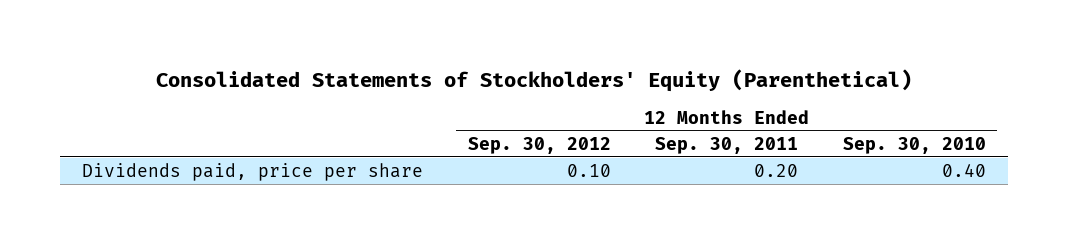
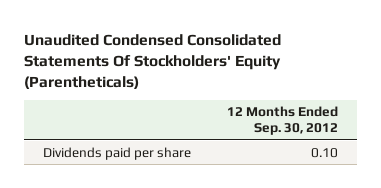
[155,68,912,92] Consolidated Statements of Stockholders' Equity (Parenthetical) -> [24,34,282,89] Unaudited Condensed Consolidated Statements Of Stockholders' Equity (Parentheticals)
[655,136,799,154] Sep. 30, 2011 -> none
[842,136,986,154] Sep. 30, 2010 -> none
[82,163,424,182] Dividends paid, price per share -> [42,146,191,160] Dividends paid per share

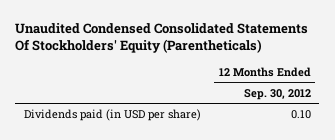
[42,146,191,160] Dividends paid per share -> [24,109,202,122] Dividends paid (in USD per share)

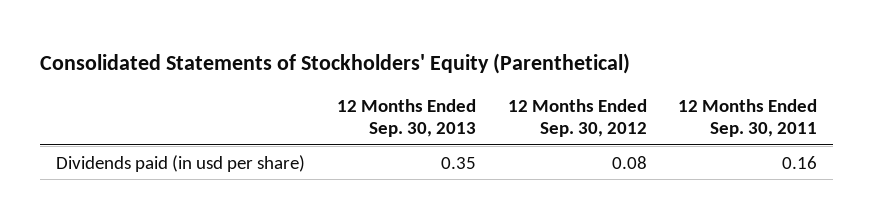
[15,22,309,54] Unaudited Condensed Consolidated Statements Of Stockholders' Equity (Parentheticals) -> [40,52,631,74] Consolidated Statements of Stockholders' Equity (Parenthetical)
none -> [336,98,476,138] 12 Months Ended Sep. 30, 2013
none -> [678,98,818,138] 12 Months Ended Sep. 30, 2011
[24,109,202,122] Dividends paid (in USD per share) -> [56,154,306,172] Dividends paid (in usd per share)
[290,110,311,120] 0.10 -> [611,155,647,169] 0.08

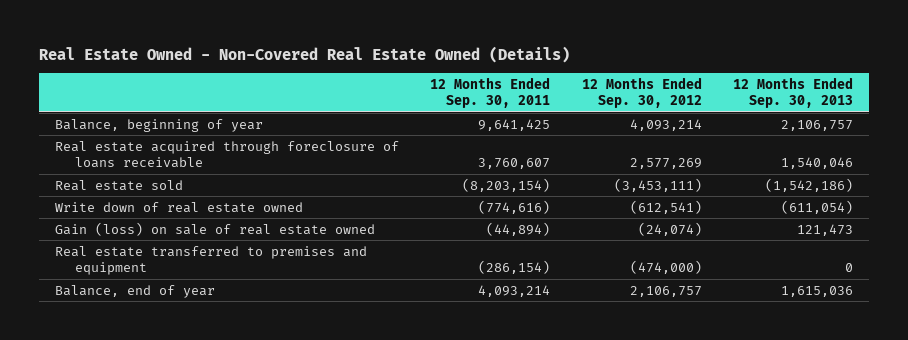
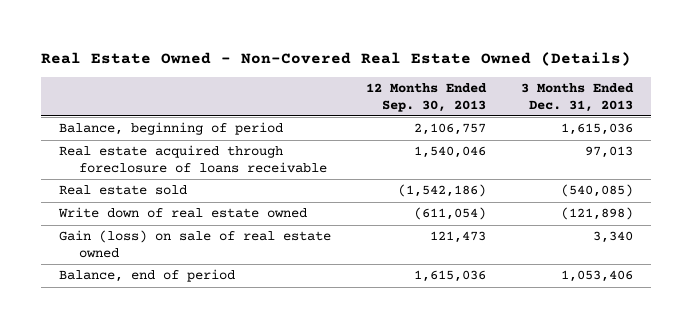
[430,76,551,109] 12 Months Ended Sep. 30, 2011 -> none
[581,76,702,109] 12 Months Ended Sep. 30, 2012 -> none
none -> [521,83,635,112] 3 Months Ended Dec. 31, 2013
[54,118,263,132] Balance, beginning of year -> [58,122,283,136] Balance, beginning of period
[54,245,367,276] Real estate transferred to premises and equipment -> none
[54,284,215,298] Balance, end of year -> [58,269,235,283] Balance, end of period

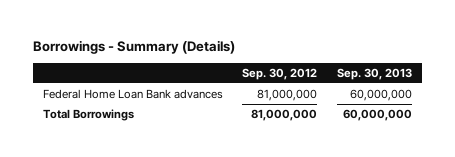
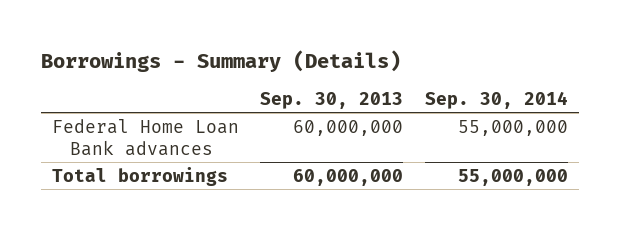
[242,67,318,80] Sep. 30, 2012 -> none
none -> [425,90,569,109] Sep. 30, 2014
[42,108,134,121] Total Borrowings -> [51,166,228,186] Total borrowings

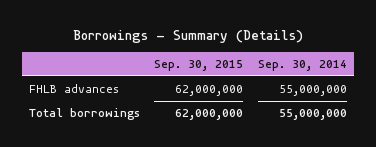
[260,91,404,109] Sep. 30, 2013 -> none
none -> [154,60,244,72] Sep. 30, 2015
[51,118,239,156] Federal Home Loan Bank advances -> [29,83,120,93] FHLB advances

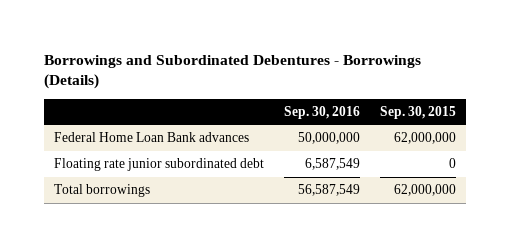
[72,30,303,44] Borrowings - Summary (Details) -> [43,54,421,90] Borrowings and Subordinated Debentures - Borrowings (Details)
[257,60,347,72] Sep. 30, 2014 -> none
none -> [283,106,360,120] Sep. 30, 2016
[29,83,120,93] FHLB advances -> [53,132,249,143] Federal Home Loan Bank advances
none -> [53,158,264,172] Floating rate junior subordinated debt

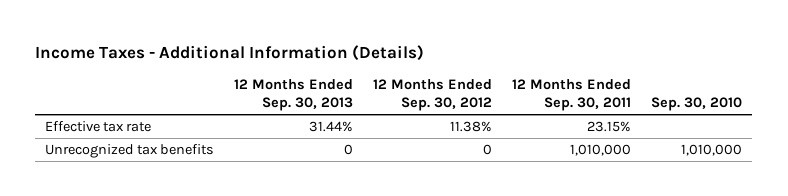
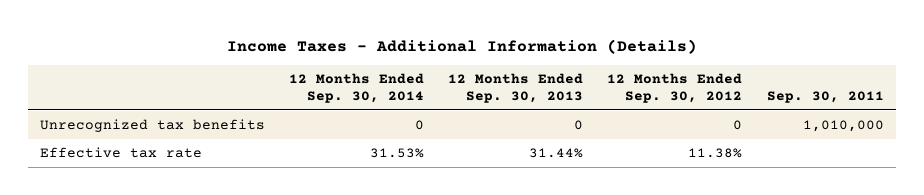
[512,78,632,112] 12 Months Ended Sep. 30, 2011 -> none
[651,97,743,112] Sep. 30, 2010 -> none
none -> [289,73,425,104] 12 Months Ended Sep. 30, 2014
none -> [766,91,884,104] Sep. 30, 2011
[45,121,152,133] Effective tax rate -> [40,147,203,159] Effective tax rate

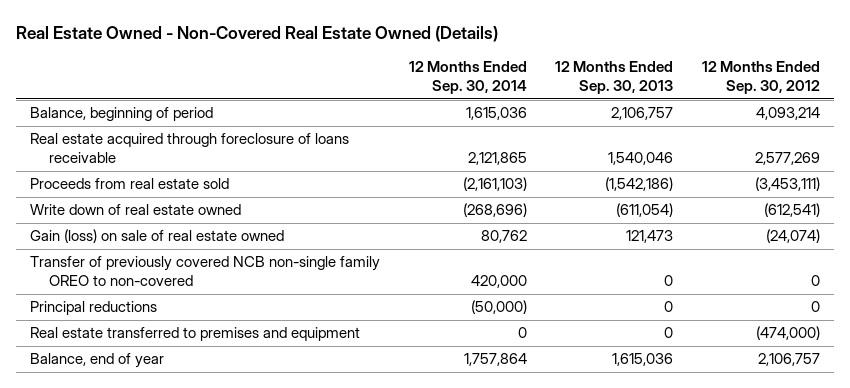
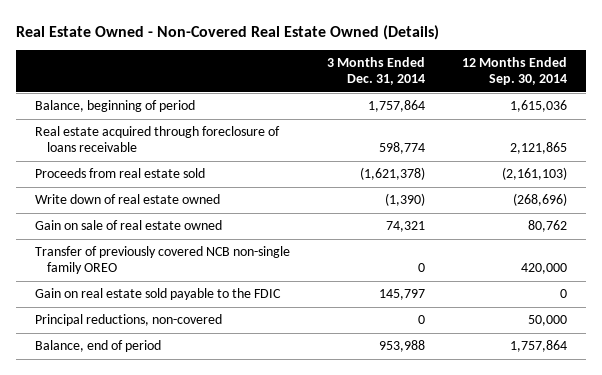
[555,61,674,95] 12 Months Ended Sep. 30, 2013 -> none
[702,61,821,95] 12 Months Ended Sep. 30, 2012 -> none
none -> [326,57,425,86] 3 Months Ended Dec. 31, 2014
[29,327,360,342] Real estate transferred to premises and equipment -> none
[29,229,284,244] Gain (loss) on sale of real estate owned -> [34,220,222,231] Gain on sale of real estate owned
[29,256,380,287] Transfer of previously covered NCB non-single family OREO to non-covered -> [34,246,290,274] Transfer of previously covered NCB non-single family OREO
none -> [34,288,281,301] Gain on real estate sold payable to the FDIC
[29,301,157,316] Principal reductions -> [34,314,222,327] Principal reductions, non-covered
[470,300,527,315] (50,000) -> [528,315,568,327] 50,000
[29,353,164,369] Balance, end of year -> [34,340,161,353] Balance, end of period

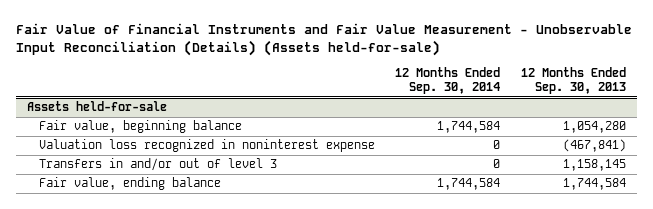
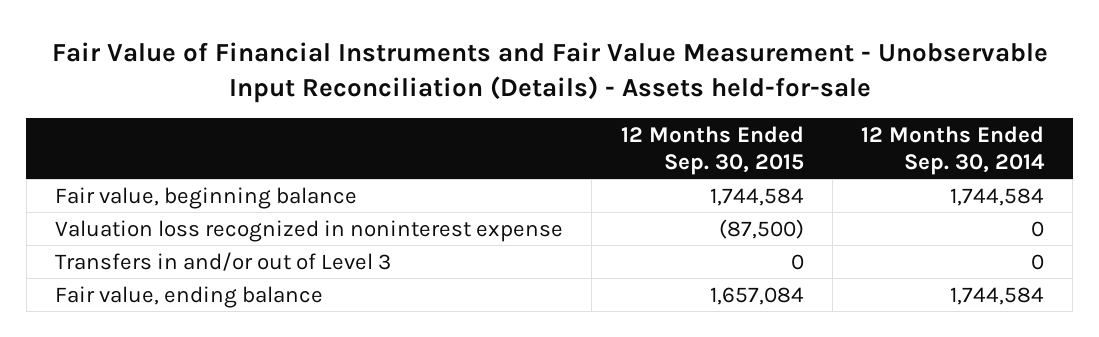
[16,23,633,57] Fair Value of Financial Instruments and Fair Value Measurement - Unobservable Input Reconciliation (Details) (Assets held-for-sale) -> [51,42,1048,103] Fair Value of Financial Instruments and Fair Value Measurement - Unobservable Input Reconciliation (Details) - Assets held-for-sale
[521,66,627,95] 12 Months Ended Sep. 30, 2013 -> none
none -> [620,125,804,175] 12 Months Ended Sep. 30, 2015
[26,101,167,112] Assets held-for-sale -> none
[38,158,277,172] Transfers in and/or out of level 3 -> [55,251,392,271] Transfers in and/or out of Level 3

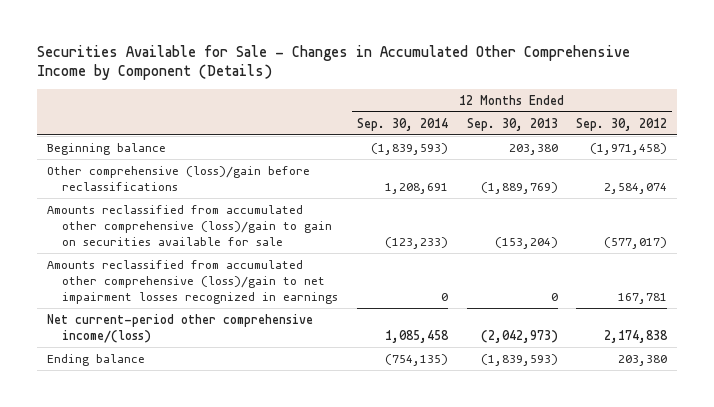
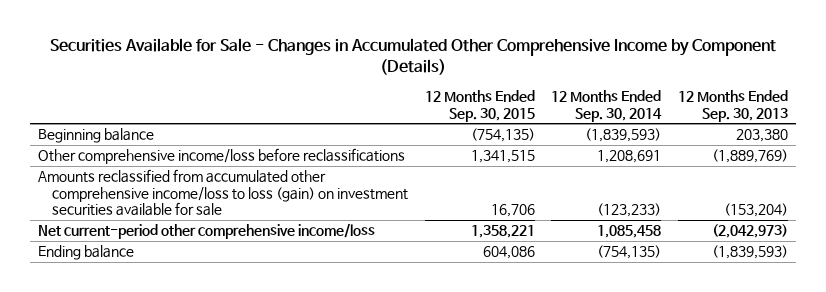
[576,117,668,131] Sep. 30, 2012 -> none
none -> [424,90,535,122] 12 Months Ended Sep. 30, 2015
[46,259,339,304] Amounts reclassified from accumulated other comprehensive (loss)/gain to net impairment losses recognized in earnings -> none
[46,165,310,191] Other comprehensive (loss)/gain before reclassifications -> [38,148,406,165] Other comprehensive income/loss before reclassifications
[46,204,333,246] Amounts reclassified from accumulated other comprehensive (loss)/gain to gain on securities available for sale -> [38,169,409,217] Amounts reclassified from accumulated other comprehensive income/loss to loss (gain) on investment securities available for sale
[46,313,313,343] Net current-period other comprehensive income/(loss) -> [38,223,376,240] Net current-period other comprehensive income/loss

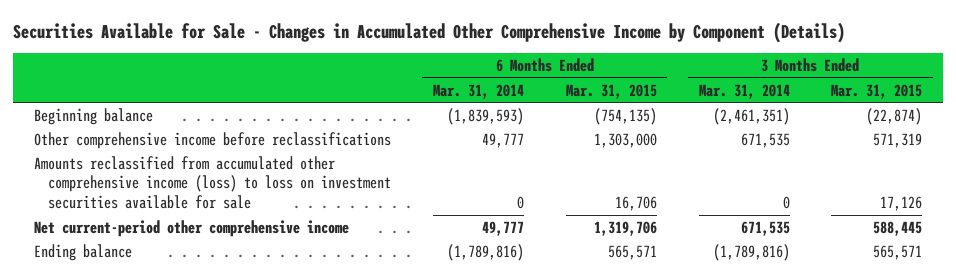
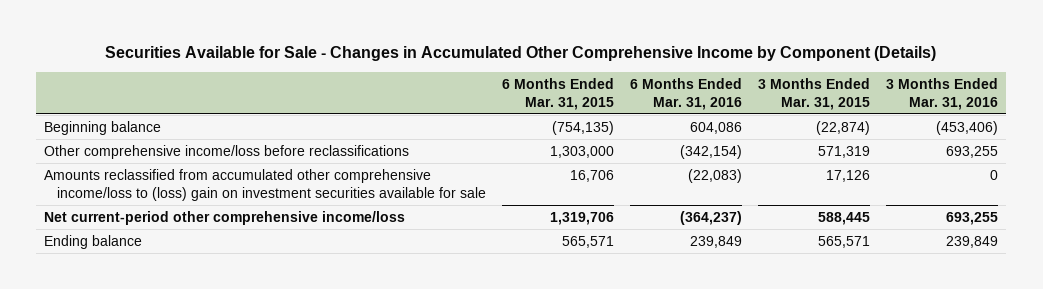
[432,83,524,99] Mar. 31, 2014 -> none
[698,83,790,99] Mar. 31, 2014 -> none
none -> [629,77,742,110] 6 Months Ended Mar. 31, 2016
none -> [886,77,999,110] 3 Months Ended Mar. 31, 2016
[33,131,391,149] Other comprehensive income before reclassifications -> [44,144,410,159] Other comprehensive income/loss before reclassifications
[33,155,392,210] Amounts reclassified from accumulated other comprehensive income (loss) to loss on investment securities available for sale -> [44,168,486,201] Amounts reclassified from accumulated other comprehensive income/loss to (loss) gain on investment securities available for sale
[33,219,349,237] Net current-period other comprehensive income -> [44,210,406,225] Net current-period other comprehensive income/loss

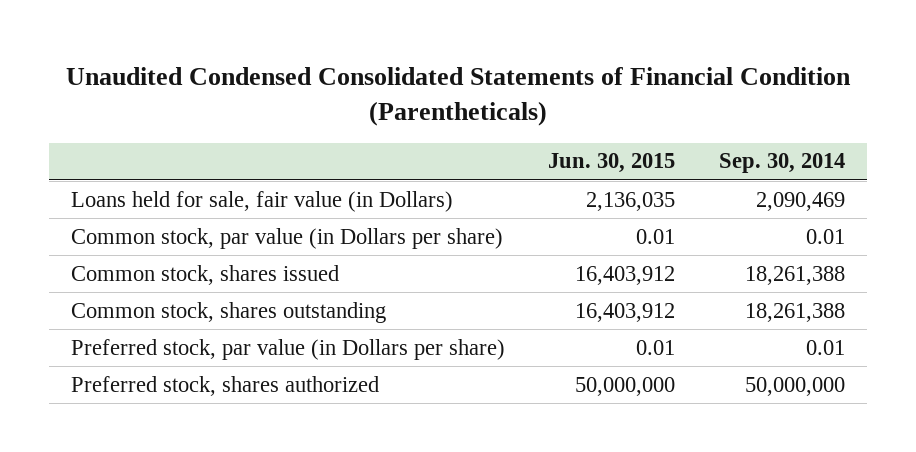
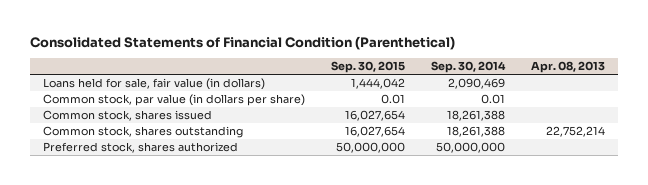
[65,66,851,126] Unaudited Condensed Consolidated Statements of Financial Condition (Parentheticals) -> [30,36,456,51] Consolidated Statements of Financial Condition (Parenthetical)
[548,153,676,174] Jun. 30, 2015 -> none
none -> [331,61,406,74] Sep. 30, 2015
none -> [531,61,606,74] Apr. 08, 2013
[70,190,453,212] Loans held for sale, fair value (in Dollars) -> [43,78,266,91] Loans held for sale, fair value (in dollars)
[70,227,503,249] Common stock, par value (in Dollars per share) -> [43,94,306,107] Common stock, par value (in dollars per share)
[70,338,505,360] Preferred stock, par value (in Dollars per share) -> none

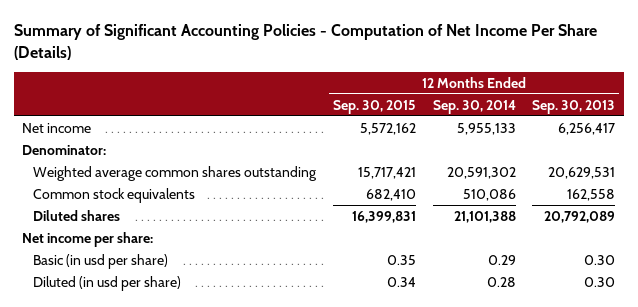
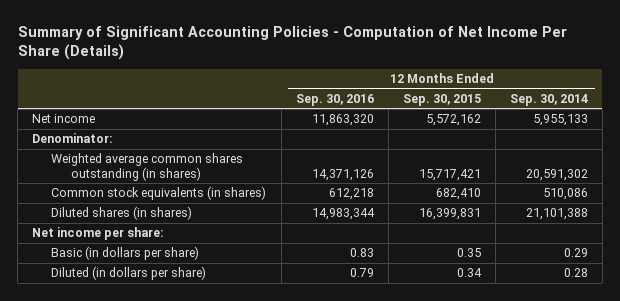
[532,99,616,114] Sep. 30, 2013 -> none
none -> [295,93,374,106] Sep. 30, 2016
[32,165,317,181] Weighted average common shares outstanding -> [51,153,244,181] Weighted average common shares outstanding (in shares)
[32,187,195,203] Common stock equivalents -> [51,186,267,201] Common stock equivalents (in shares)
[32,209,120,221] Diluted shares -> [51,206,193,221] Diluted shares (in shares)
[32,253,168,269] Basic (in usd per share) -> [51,246,200,261] Basic (in dollars per share)
[32,275,181,291] Diluted (in usd per share) -> [51,266,207,281] Diluted (in dollars per share)

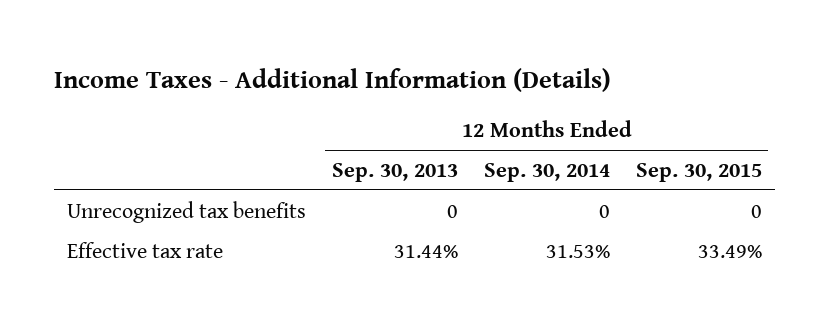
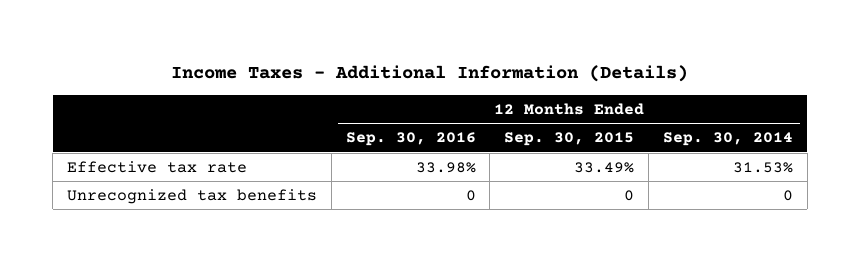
[331,162,458,182] Sep. 30, 2013 -> none
none -> [345,132,476,147] Sep. 30, 2016
[66,200,306,223] Unrecognized tax benefits -> [66,188,317,204] Unrecognized tax benefits

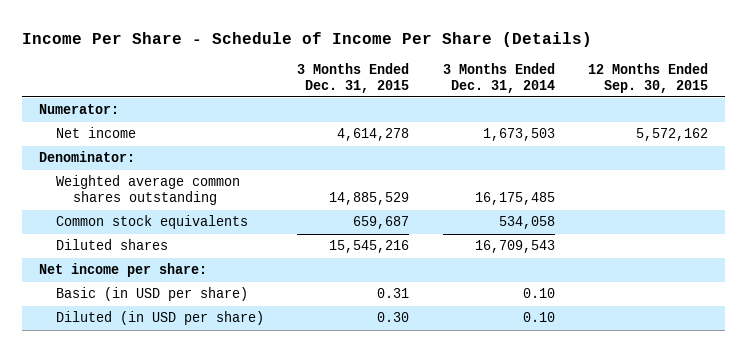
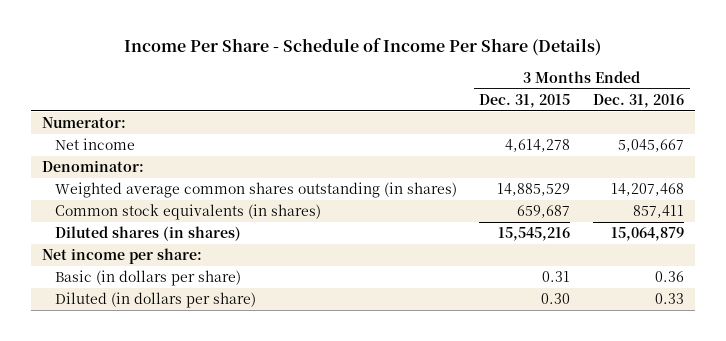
[442,62,555,93] 3 Months Ended Dec. 31, 2014 -> none
[588,62,709,93] 12 Months Ended Sep. 30, 2015 -> none
none -> [592,93,684,108] Dec. 31, 2016
[56,175,241,206] Weighted average common shares outstanding -> [54,182,457,199] Weighted average common shares outstanding (in shares)
[56,215,249,230] Common stock equivalents -> [54,204,321,221] Common stock equivalents (in shares)
[56,239,169,251] Diluted shares -> [54,226,241,242] Diluted shares (in shares)
[56,287,249,302] Basic (in USD per share) -> [54,270,241,287] Basic (in dollars per share)
[56,311,265,326] Diluted (in USD per share) -> [54,292,256,309] Diluted (in dollars per share)

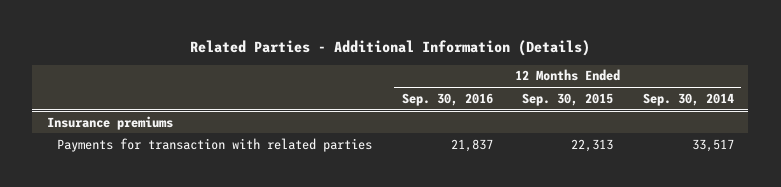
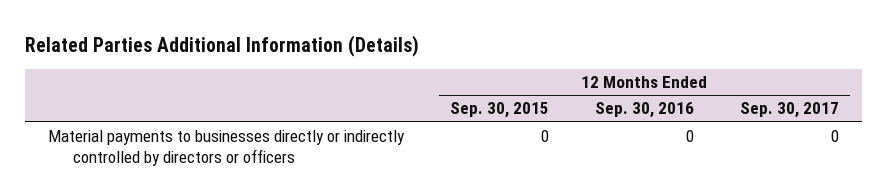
[190,40,591,57] Related Parties - Additional Information (Details) -> [25,34,420,57] Related Parties Additional Information (Details)
[642,92,734,106] Sep. 30, 2014 -> none
none -> [739,102,839,119] Sep. 30, 2017
[46,115,173,130] Insurance premiums -> none
[57,137,373,152] Payments for transaction with related parties -> none
none -> [48,130,406,166] Material payments to businesses directly or indirectly controlled by directors or officers

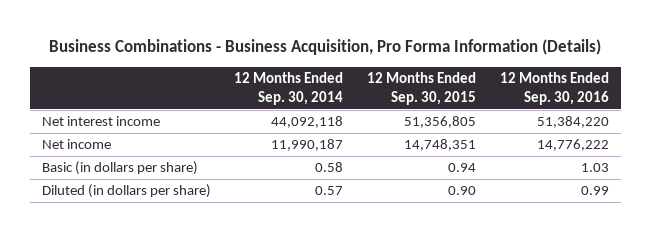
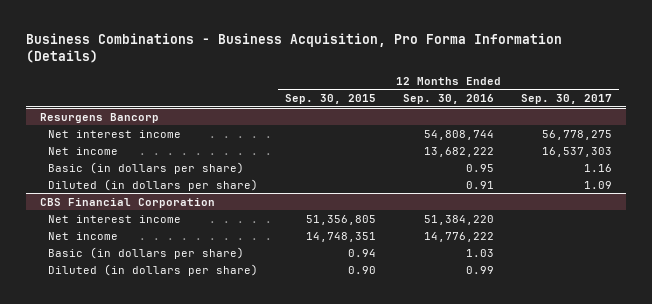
[234,72,344,106] 12 Months Ended Sep. 30, 2014 -> none
none -> [521,94,613,105] Sep. 30, 2017
none -> [39,112,159,123] Resurgens Bancorp
none -> [47,129,181,138] Net interest income
none -> [47,146,118,155] Net income
none -> [47,161,244,174] Basic (in dollars per share)
none -> [47,178,258,191] Diluted (in dollars per share)
none -> [39,197,215,208] CBS Financial Corporation

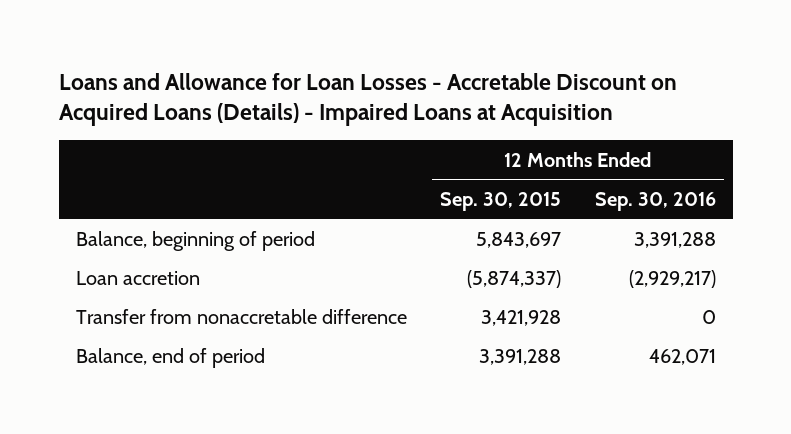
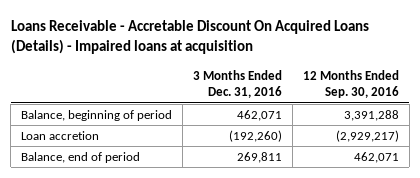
[58,72,677,127] Loans and Allowance for Loan Losses - Accretable Discount on Acquired Loans (Details) - Impaired Loans at Acquisition -> [10,20,369,55] Loans Receivable - Accretable Discount On Acquired Loans (Details) - Impaired loans at acquisition
[440,191,562,211] Sep. 30, 2015 -> none
none -> [193,69,283,99] 3 Months Ended Dec. 31, 2016
[75,308,407,324] Transfer from nonaccretable difference -> none

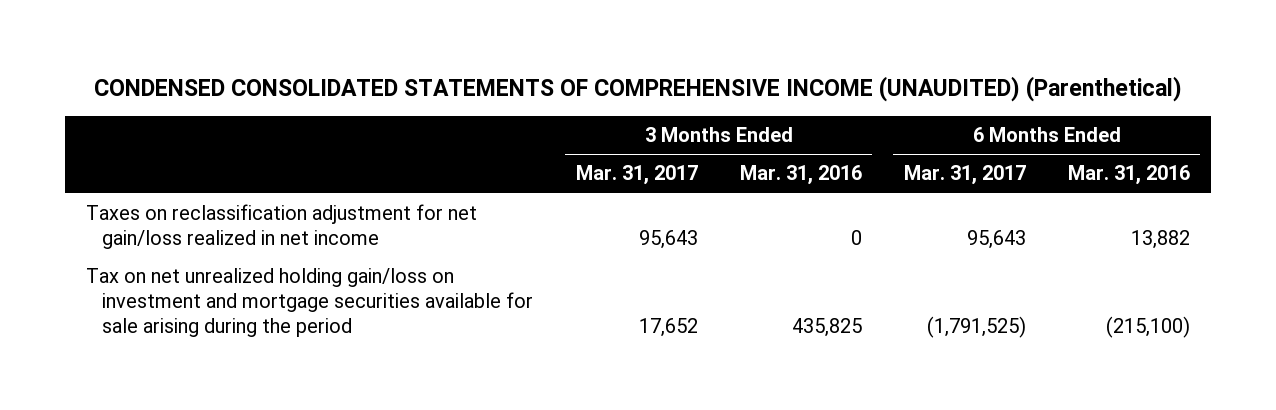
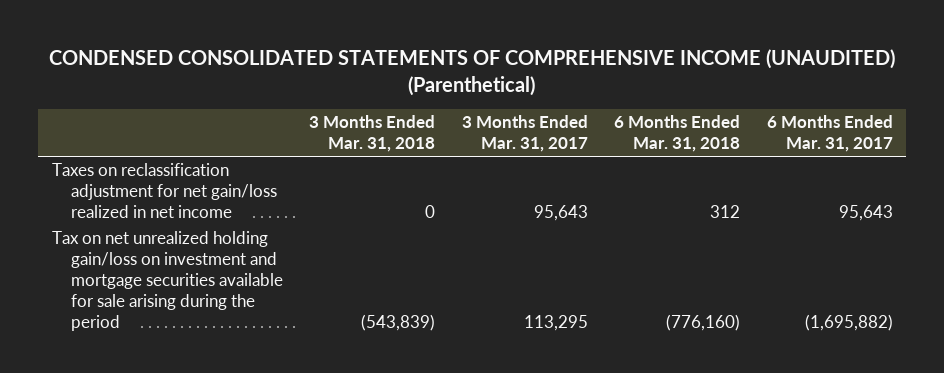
[739,165,862,186] Mar. 31, 2016 -> none
[1067,165,1190,186] Mar. 31, 2016 -> none
none -> [309,115,436,153] 3 Months Ended Mar. 31, 2018
none -> [614,115,741,153] 6 Months Ended Mar. 31, 2018
[638,318,698,338] 17,652 -> [523,314,588,331] 113,295
[926,316,1026,339] (1,791,525) -> [804,313,893,331] (1,695,882)

